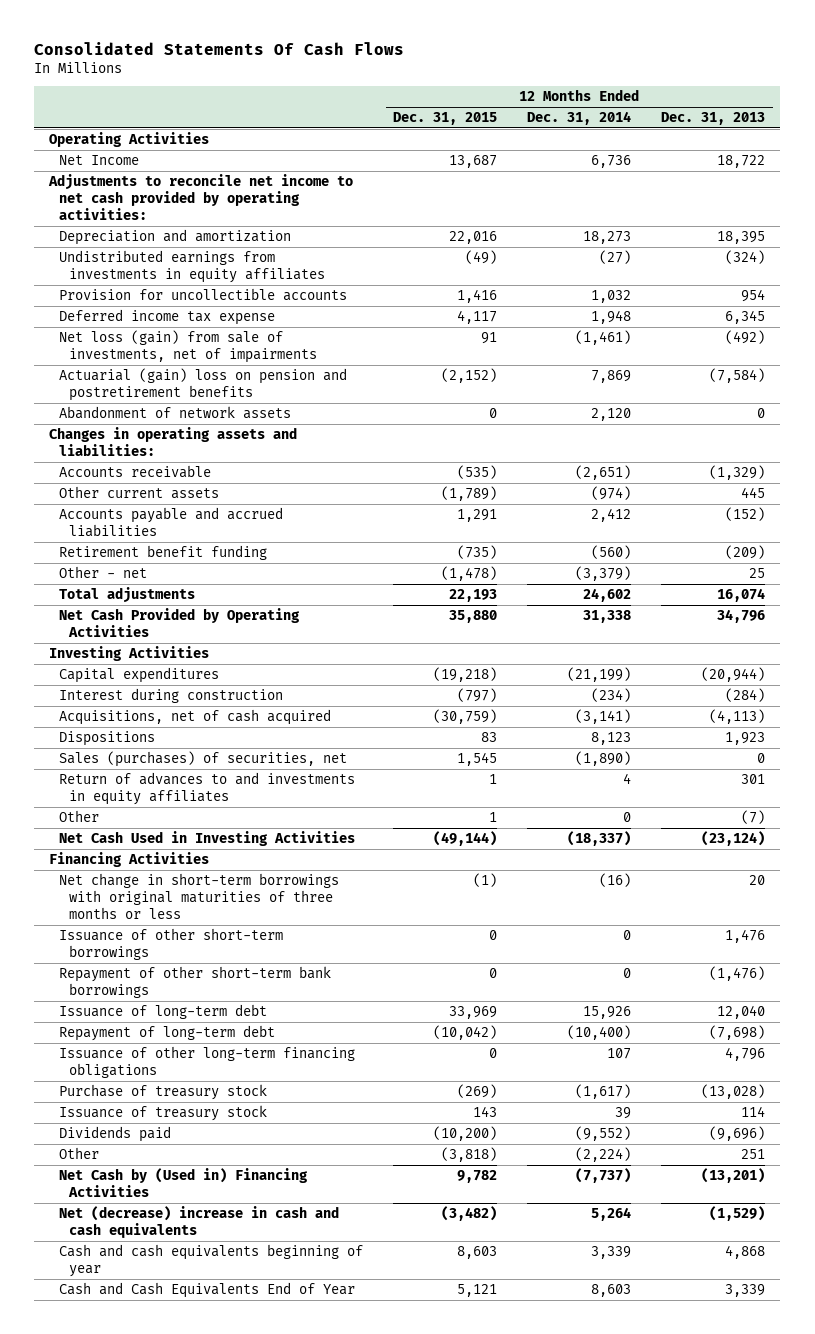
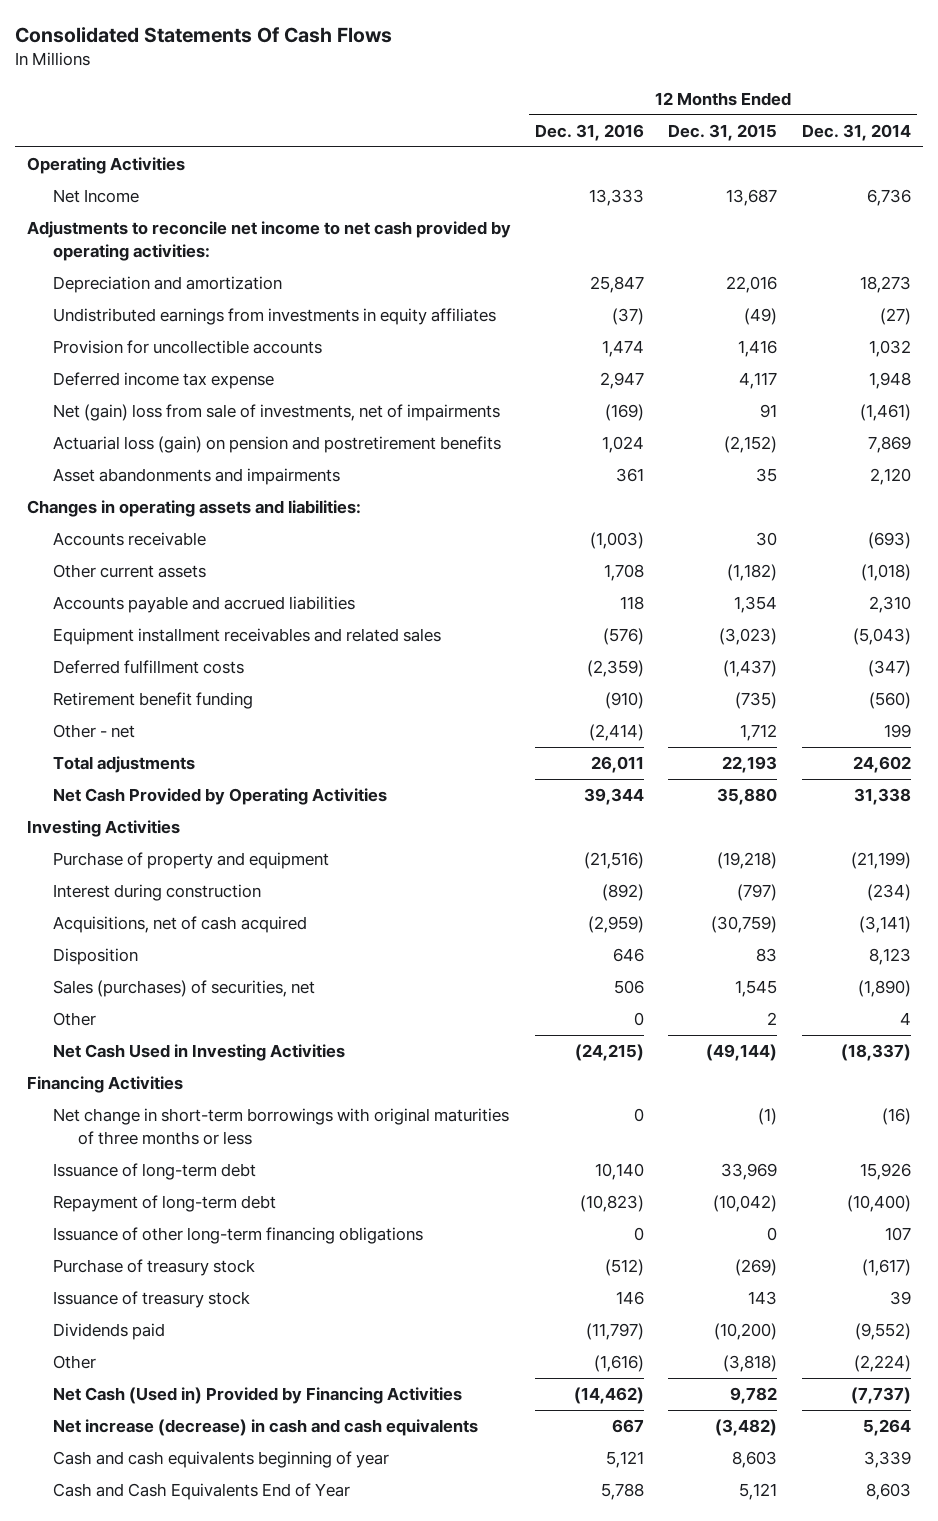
[661,112,766,126] Dec. 31, 2013 -> none
none -> [535,123,645,141] Dec. 31, 2016
[59,330,318,364] Net loss (gain) from sale of investments, net of impairments -> [52,404,500,422] Net (gain) loss from sale of investments, net of impairments
[59,368,348,402] Actuarial (gain) loss on pension and postretirement benefits -> [52,436,501,454] Actuarial loss (gain) on pension and postretirement benefits
[59,406,292,420] Abandonment of network assets -> [52,468,340,486] Asset abandonments and impairments
[489,408,498,419] 0 -> [756,468,778,483] 35
[457,465,498,480] (535) -> [756,532,778,547] 30
[575,465,632,481] (2,651) -> [867,532,911,550] (693)
[441,486,498,502] (1,789) -> [727,564,778,582] (1,182)
[591,486,632,501] (974) -> [860,564,911,582] (1,018)
[457,509,498,523] 1,291 -> [734,596,778,614] 1,354
[591,508,632,523] 2,412 -> [868,596,911,614] 2,310
none -> [52,628,441,646] Equipment installment receivables and related sales
none -> [52,660,244,675] Deferred fulfillment costs
[441,566,498,582] (1,478) -> [740,724,778,742] 1,712
[575,566,632,582] (3,379) -> [883,724,911,739] 199
[59,667,220,684] Capital expenditures -> [52,852,329,870] Purchase of property and equipment
[59,731,156,747] Dispositions -> [52,948,138,966] Disposition
[59,772,356,806] Return of advances to and investments in equity affiliates -> none
[489,812,498,823] 1 -> [767,1012,778,1026] 2
[623,812,632,823] 0 -> [899,1012,911,1026] 4
[59,928,284,961] Issuance of other short-term borrowings -> none
[59,966,332,999] Repayment of other short-term bank borrowings -> none
[59,1168,309,1198] Net Cash by (Used in) Financing Activities -> [52,1387,462,1405] Net Cash (Used in) Provided by Financing Activities
[59,1206,340,1239] Net (decrease) increase in cash and cash equivalents -> [52,1419,478,1437] Net increase (decrease) in cash and cash equivalents

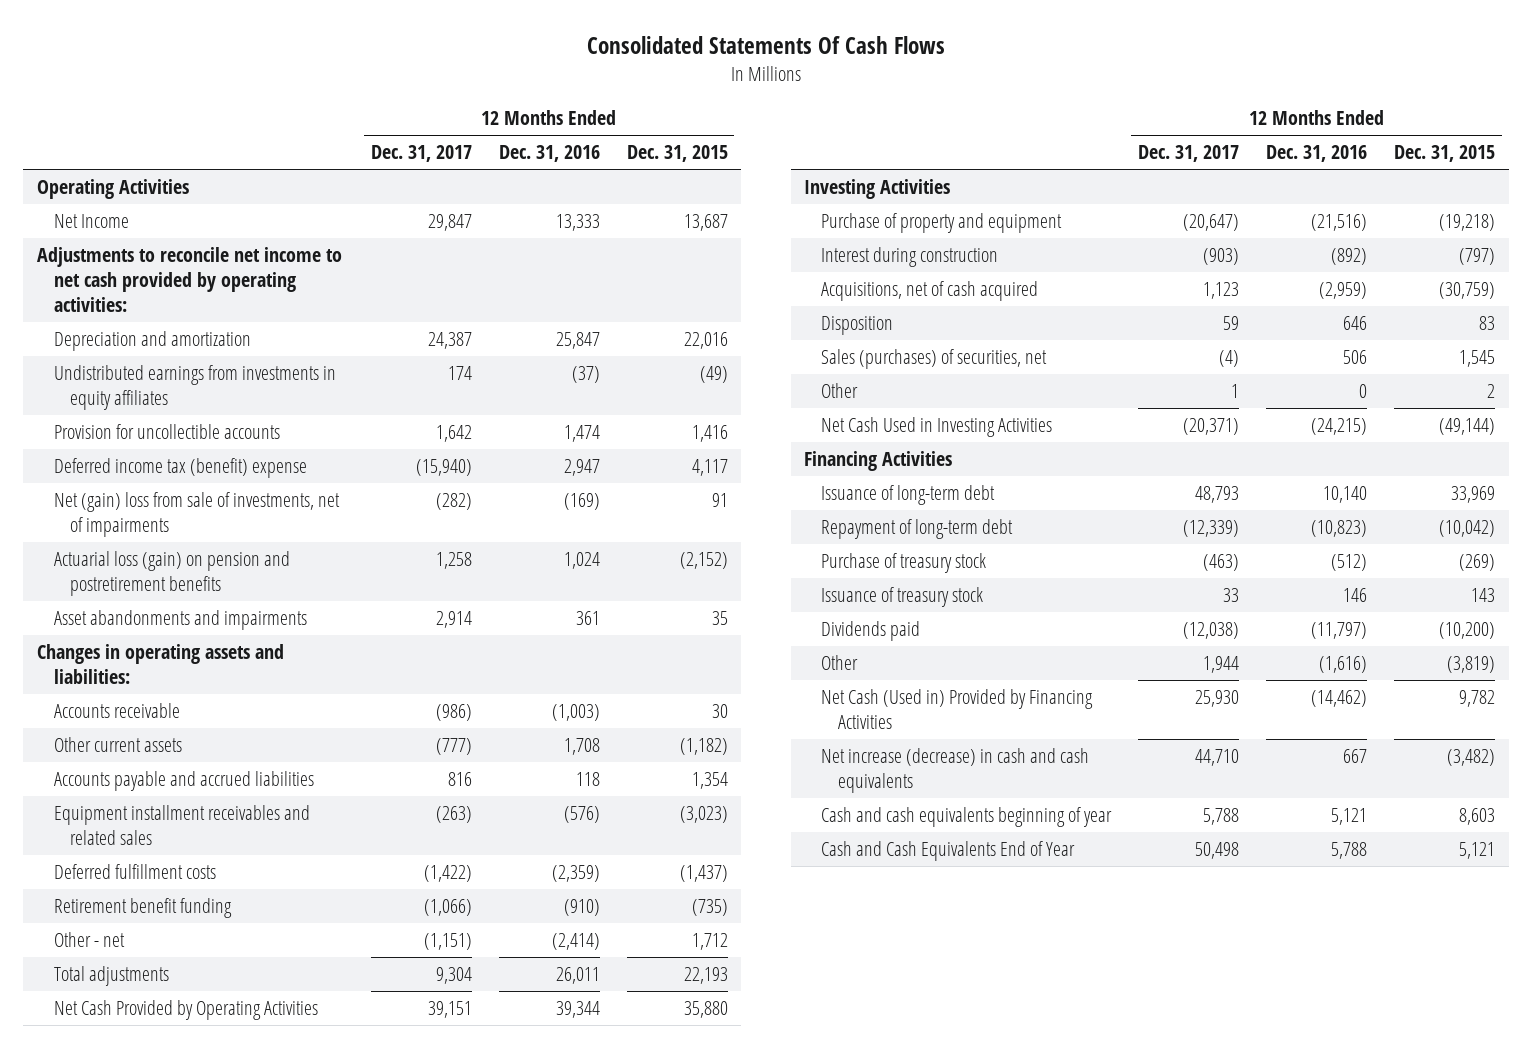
[801,123,911,141] Dec. 31, 2014 -> none
none -> [370,145,472,163] Dec. 31, 2017
[52,372,274,390] Deferred income tax expense -> [53,458,307,479] Deferred income tax (benefit) expense
[52,1108,509,1145] Net change in short-term borrowings with original maturities of three months or less -> none
[52,1227,423,1245] Issuance of other long-term financing obligations -> none
[723,1355,778,1373] (3,818) -> [1447,656,1496,674] (3,819)

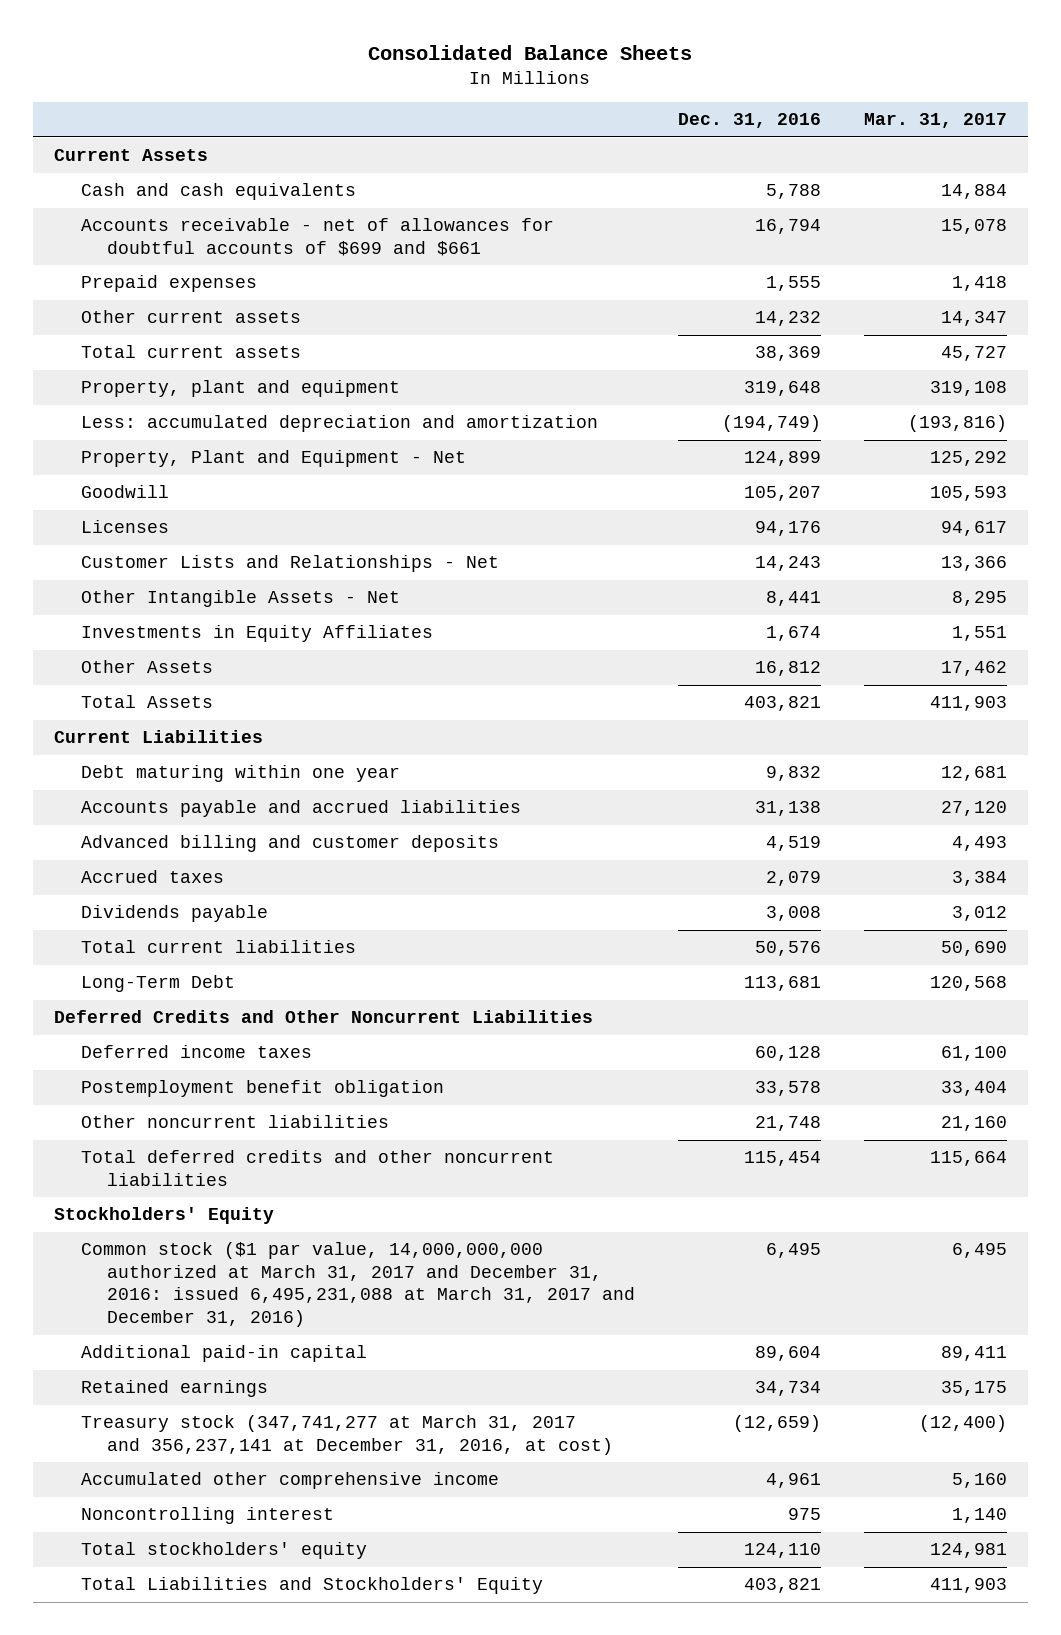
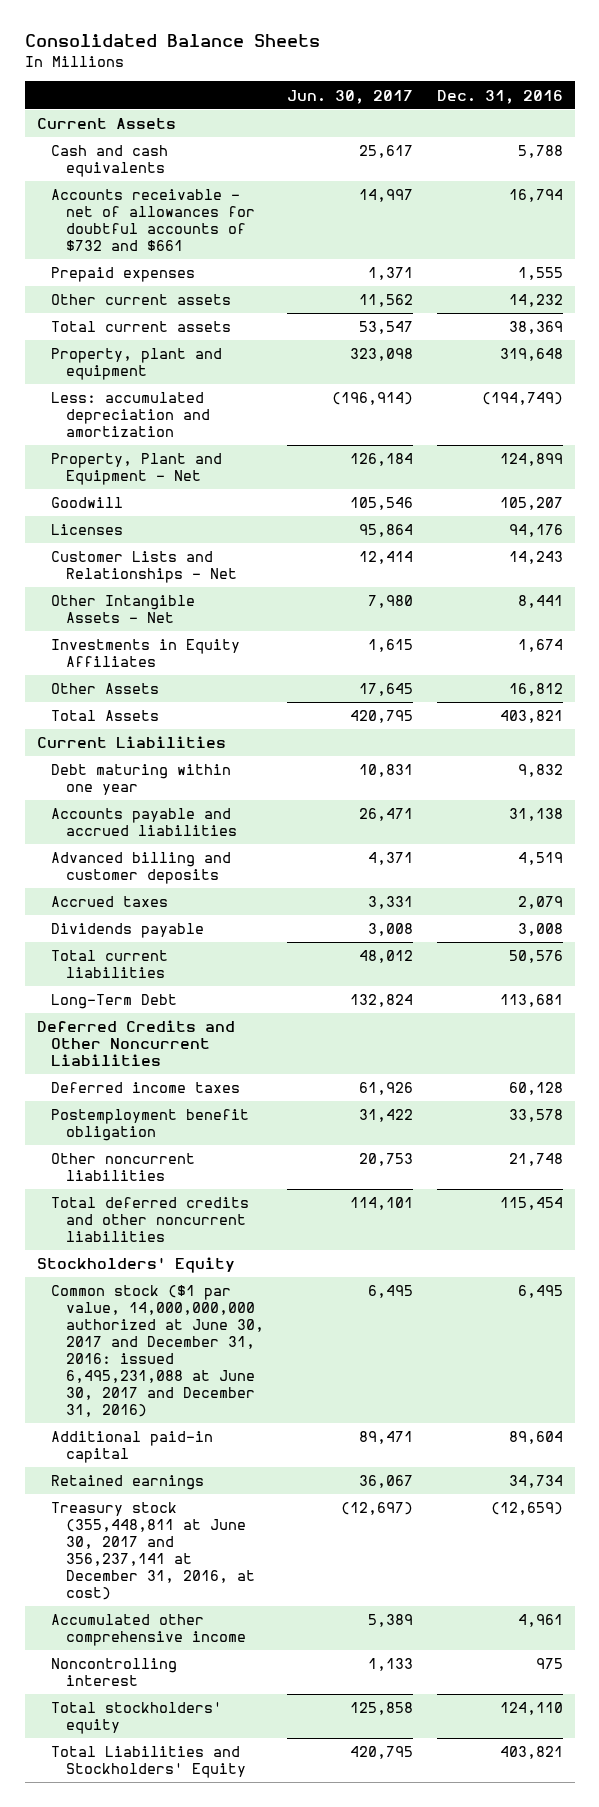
[863,113,1007,129] Mar. 31, 2017 -> none
none -> [287,89,414,104] Jun. 30, 2017
[80,218,554,256] Accounts receivable - net of allowances for doubtful accounts of $699 and $661 -> [51,189,256,252] Accounts receivable - net of allowances for doubtful accounts of $732 and $661
[80,1242,636,1327] Common stock ($1 par value, 14,000,000,000 authorized at March 31, 2017 and December 31, 2016: issued 6,495,231,088 at March 31, 2017 and December 31, 2016) -> [51,1285,265,1417] Common stock ($1 par value, 14,000,000,000 authorized at June 30, 2017 and December 31, 2016: issued 6,495,231,088 at June 30, 2017 and December 31, 2016)
[80,1415,614,1455] Treasury stock (347,741,277 at March 31, 2017 and 356,237,141 at December 31, 2016, at cost) -> [51,1502,256,1600] Treasury stock (355,448,811 at June 30, 2017 and 356,237,141 at December 31, 2016, at cost)

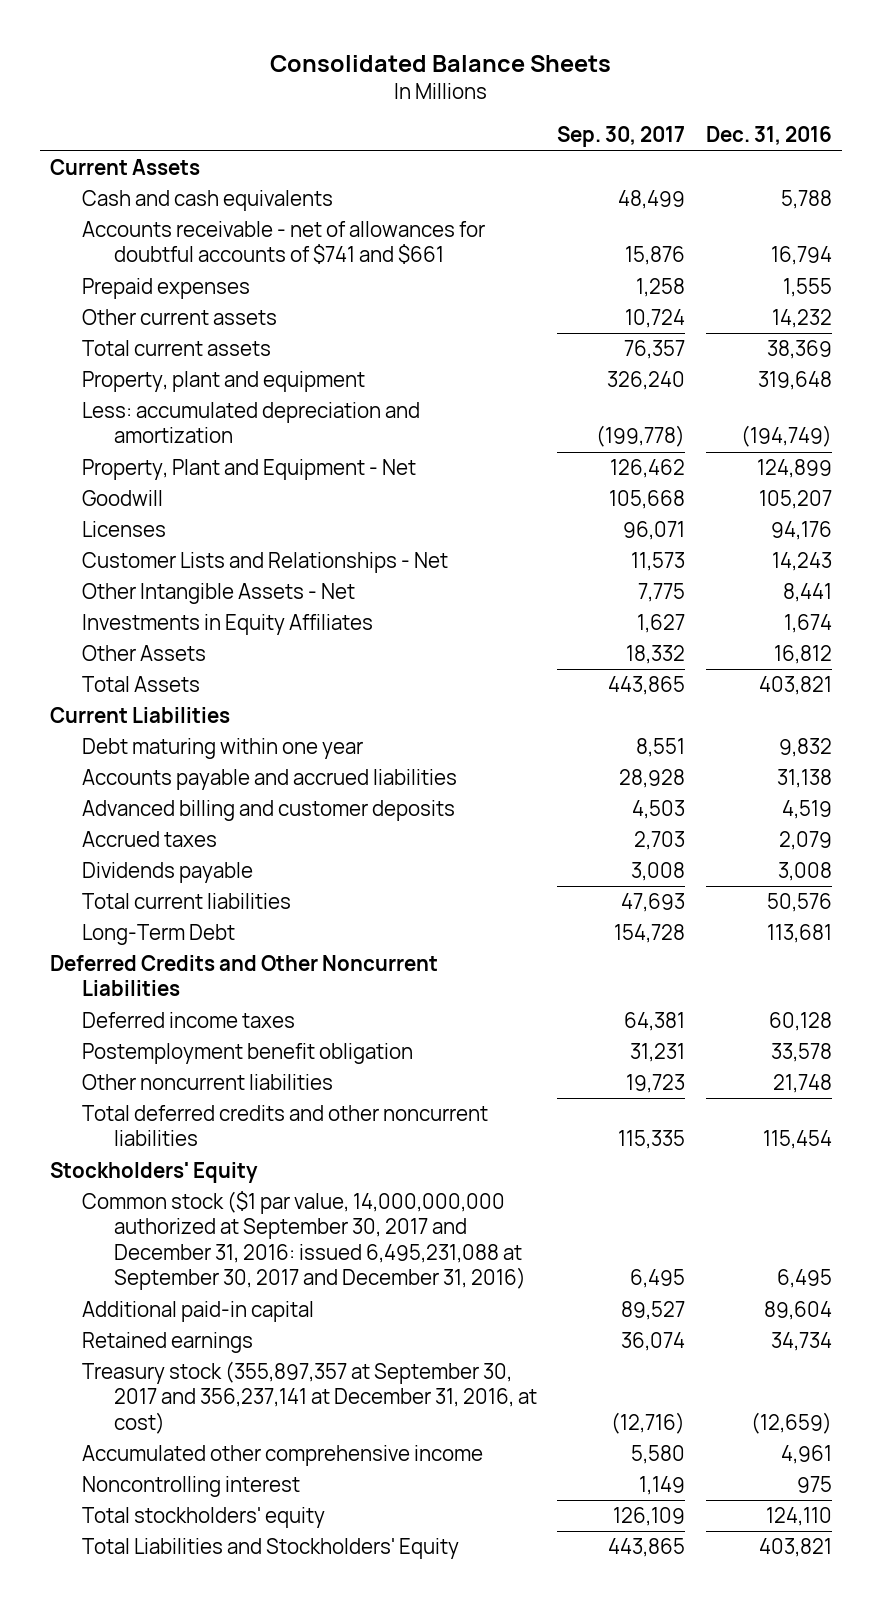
[287,89,414,104] Jun. 30, 2017 -> none
none -> [557,126,686,148] Sep. 30, 2017
[51,189,256,252] Accounts receivable - net of allowances for doubtful accounts of $732 and $661 -> [81,221,485,265] Accounts receivable - net of allowances for doubtful accounts of $741 and $661
[51,1285,265,1417] Common stock ($1 par value, 14,000,000,000 authorized at June 30, 2017 and December 31, 2016: issued 6,495,231,088 at June 30, 2017 and December 31, 2016) -> [81,1191,526,1291] Common stock ($1 par value, 14,000,000,000 authorized at September 30, 2017 and December 31, 2016: issued 6,495,231,088 at September 30, 2017 and December 31, 2016)
[51,1502,256,1600] Treasury stock (355,448,811 at June 30, 2017 and 356,237,141 at December 31, 2016, at cost) -> [81,1361,537,1434] Treasury stock (355,897,357 at September 30, 2017 and 356,237,141 at December 31, 2016, at cost)

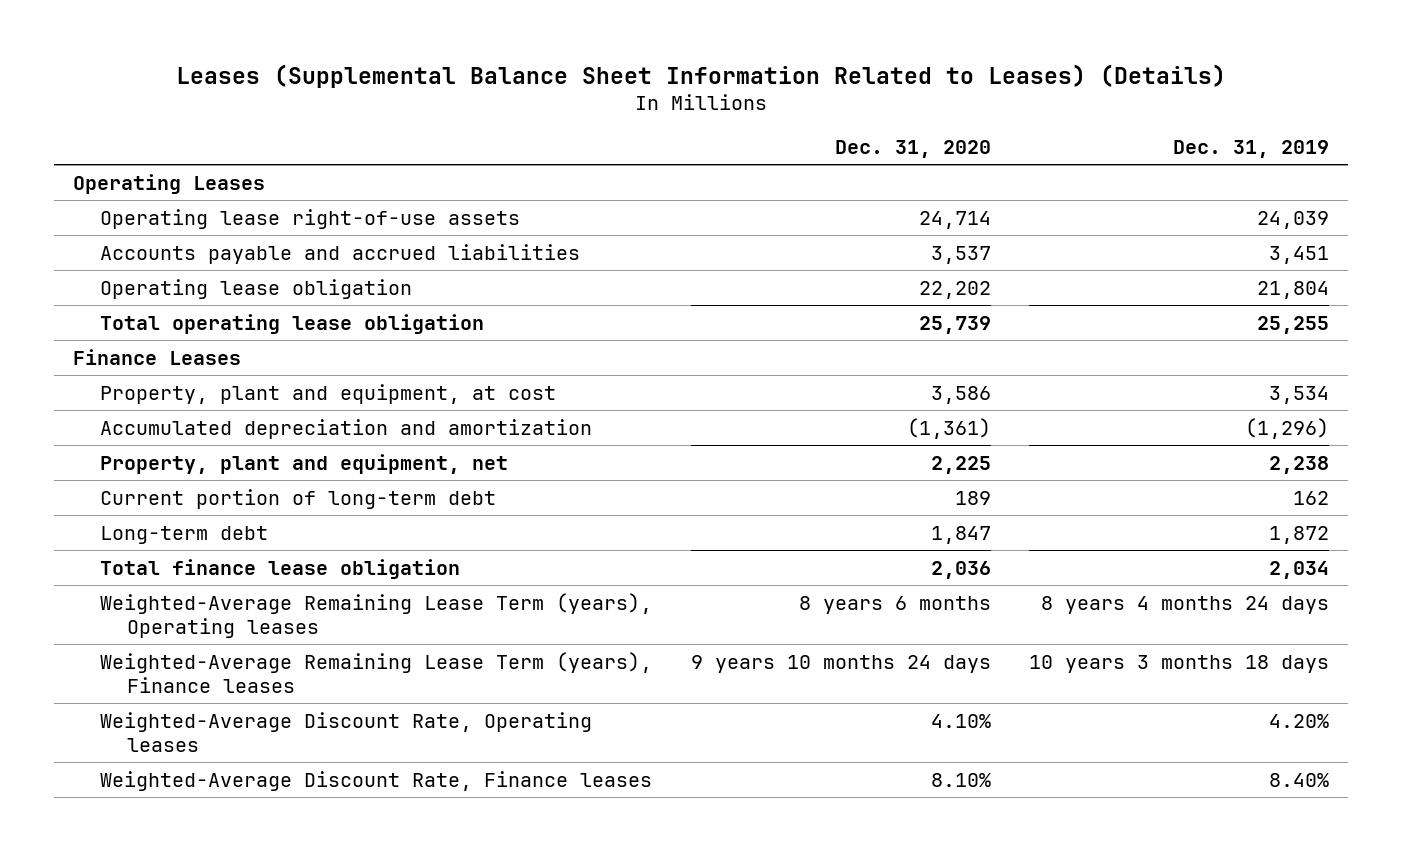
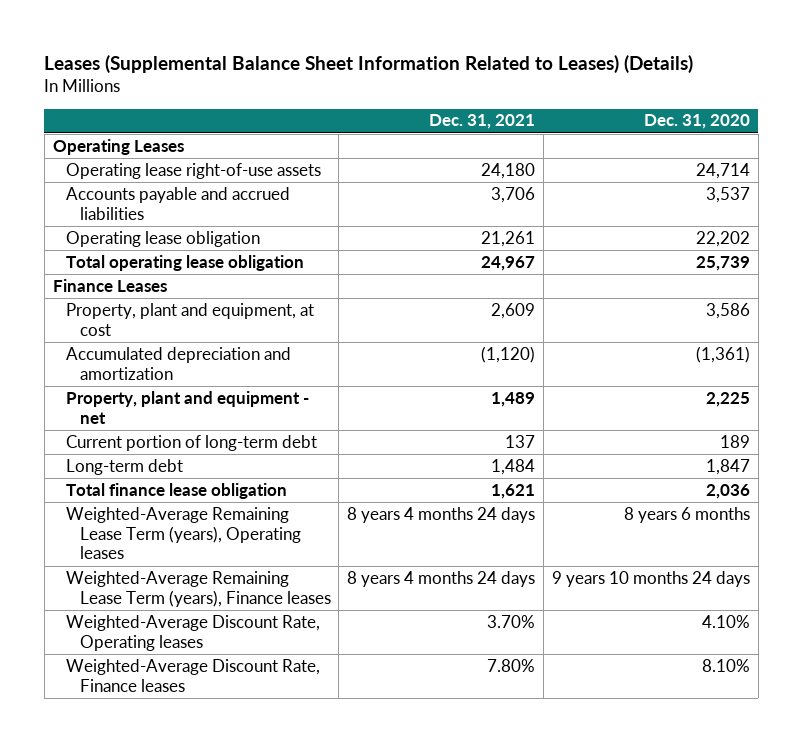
[1173,140,1330,159] Dec. 31, 2019 -> none
none -> [429,114,536,130] Dec. 31, 2021
[99,453,508,474] Property, plant and equipment, net -> [66,390,310,424] Property, plant and equipment - net

